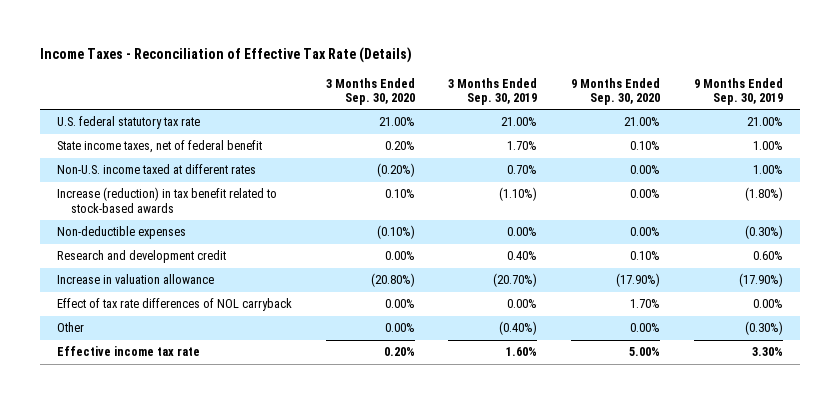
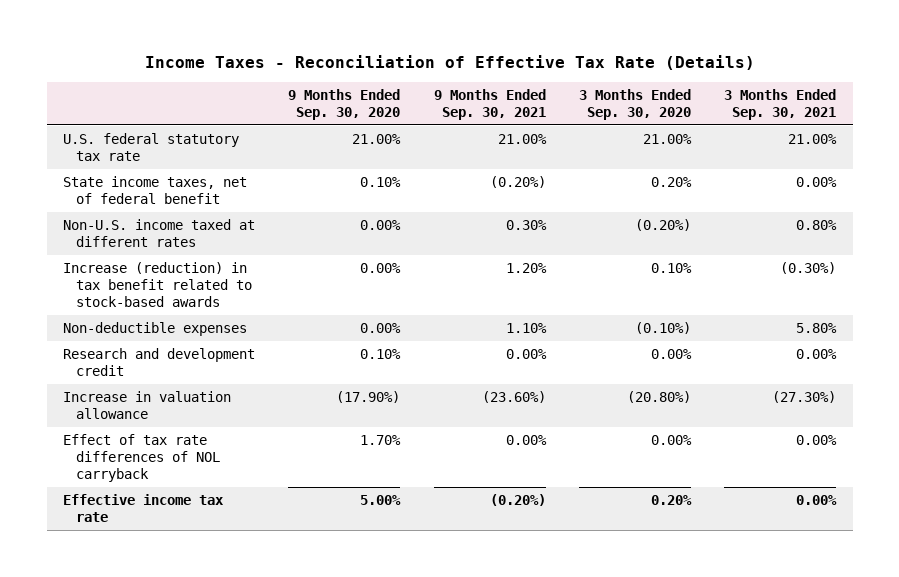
[448,77,538,105] 3 Months Ended Sep. 30, 2019 -> none
[694,77,784,105] 9 Months Ended Sep. 30, 2019 -> none
none -> [433,88,546,120] 9 Months Ended Sep. 30, 2021
none -> [724,88,837,120] 3 Months Ended Sep. 30, 2021
[56,322,84,333] Other -> none

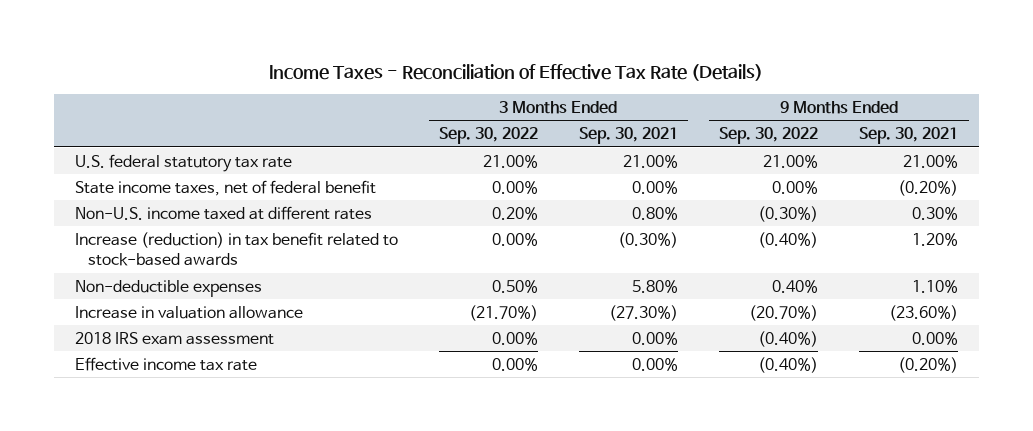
[288,88,401,120] 9 Months Ended Sep. 30, 2020 -> none
[578,88,691,120] 3 Months Ended Sep. 30, 2020 -> none
none -> [438,127,538,145] Sep. 30, 2022
none -> [719,127,819,145] Sep. 30, 2022
[63,347,256,377] Research and development credit -> none
[63,433,220,483] Effect of tax rate differences of NOL carryback -> none
none -> [74,331,274,345] 2018 IRS exam assessment

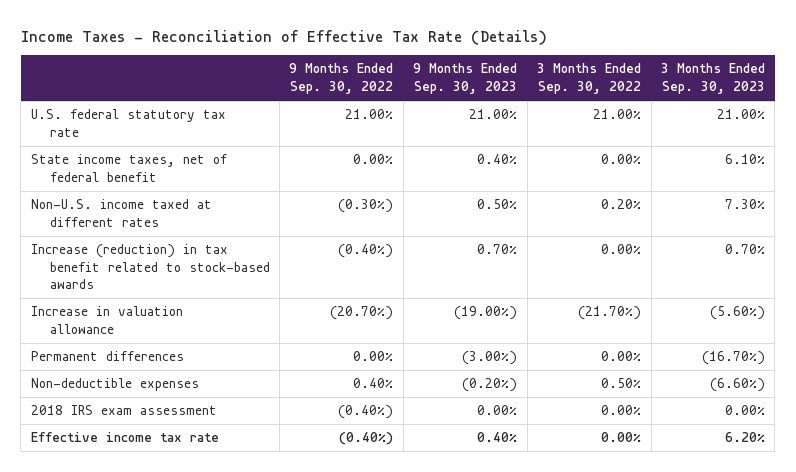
[578,127,678,145] Sep. 30, 2021 -> none
[859,127,959,145] Sep. 30, 2021 -> none
none -> [413,63,518,94] 9 Months Ended Sep. 30, 2023
none -> [661,63,766,94] 3 Months Ended Sep. 30, 2023
none -> [30,351,184,362] Permanent differences
[74,279,262,297] Non-deductible expenses -> [30,378,199,392] Non-deductible expenses

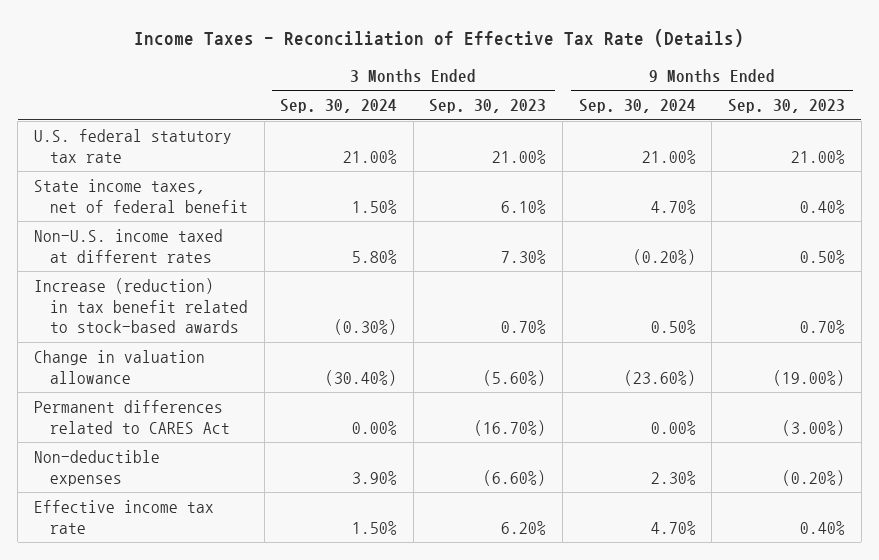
[289,63,394,94] 9 Months Ended Sep. 30, 2022 -> none
[537,63,642,94] 3 Months Ended Sep. 30, 2022 -> none
none -> [280,99,398,114] Sep. 30, 2024
none -> [578,99,696,114] Sep. 30, 2024
[30,306,183,334] Increase in valuation allowance -> [33,350,205,384] Change in valuation allowance
[30,351,184,362] Permanent differences -> [33,400,230,434] Permanent differences related to CARES Act
[30,405,217,416] 2018 IRS exam assessment -> none

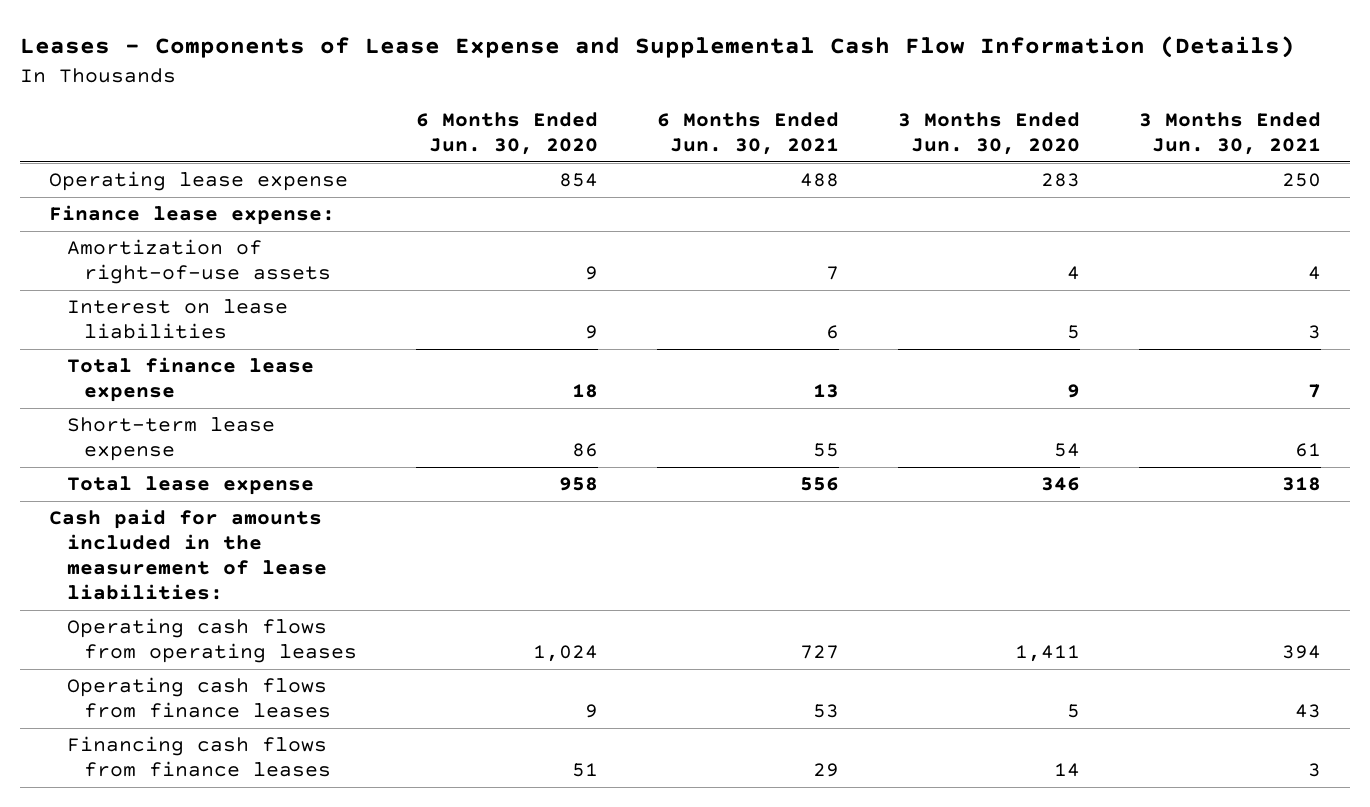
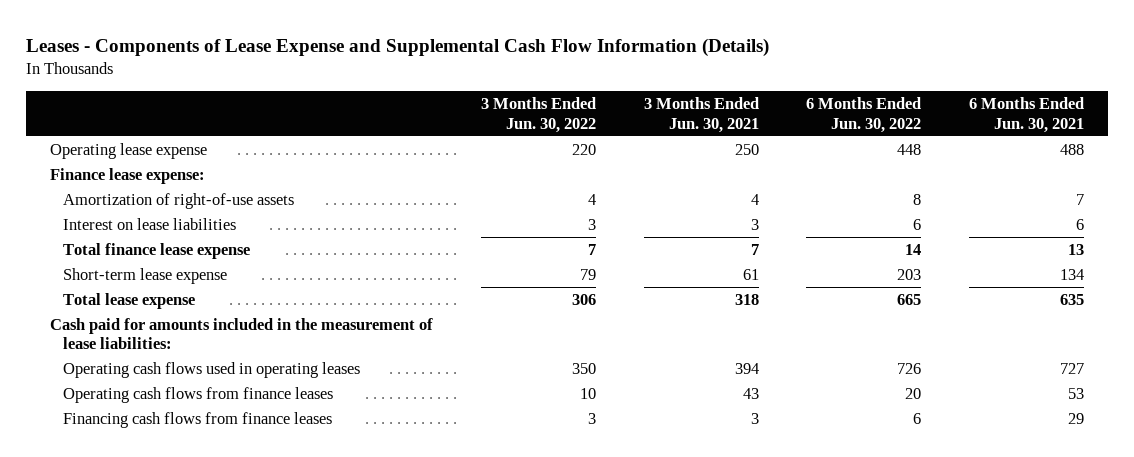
[416,112,599,156] 6 Months Ended Jun. 30, 2020 -> none
[898,112,1081,156] 3 Months Ended Jun. 30, 2020 -> none
none -> [480,96,596,133] 3 Months Ended Jun. 30, 2022
none -> [806,96,922,133] 6 Months Ended Jun. 30, 2022
[813,443,840,458] 55 -> [1060,268,1085,280] 134
[800,477,840,492] 556 -> [1060,293,1085,305] 635
[66,618,358,664] Operating cash flows from operating leases -> [62,361,360,378] Operating cash flows used in operating leases

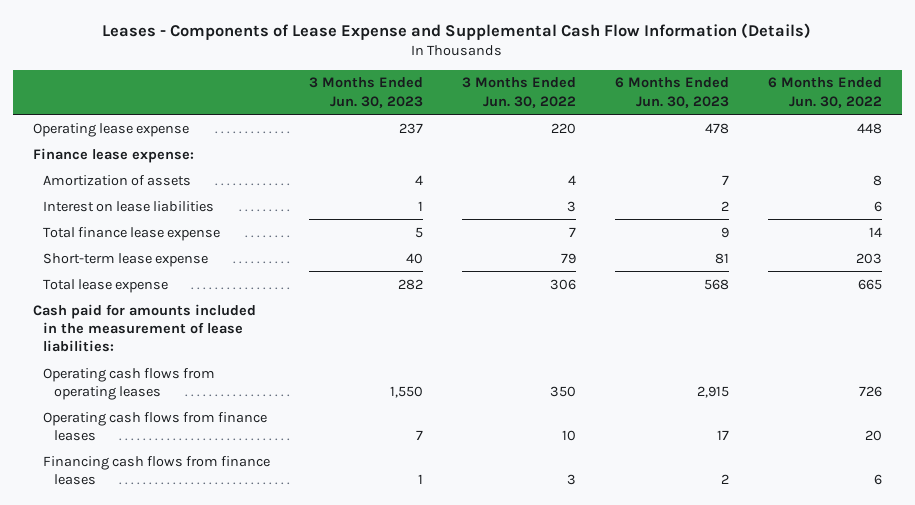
[643,96,759,133] 3 Months Ended Jun. 30, 2021 -> none
[969,96,1085,133] 6 Months Ended Jun. 30, 2021 -> none
none -> [309,77,424,108] 3 Months Ended Jun. 30, 2023
none -> [615,77,730,108] 6 Months Ended Jun. 30, 2023
[62,192,294,209] Amortization of right-of-use assets -> [43,174,192,186] Amortization of assets
[62,361,360,378] Operating cash flows used in operating leases -> [43,367,216,401] Operating cash flows from operating leases

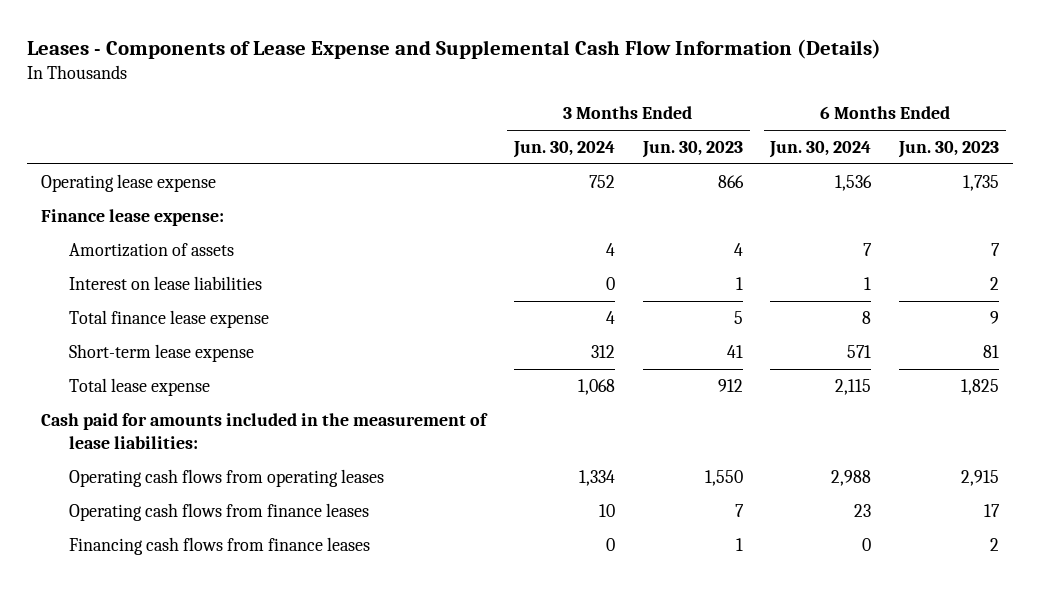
[462,77,577,108] 3 Months Ended Jun. 30, 2022 -> none
[768,77,883,108] 6 Months Ended Jun. 30, 2022 -> none
none -> [513,140,616,158] Jun. 30, 2024
none -> [769,140,872,158] Jun. 30, 2024
[399,122,424,134] 237 -> [717,174,744,188] 866
[705,122,730,134] 478 -> [963,174,1000,191] 1,735
[406,252,424,264] 40 -> [726,344,743,358] 41
[398,278,424,290] 282 -> [717,378,743,392] 912
[704,278,730,290] 568 -> [961,378,1000,395] 1,825

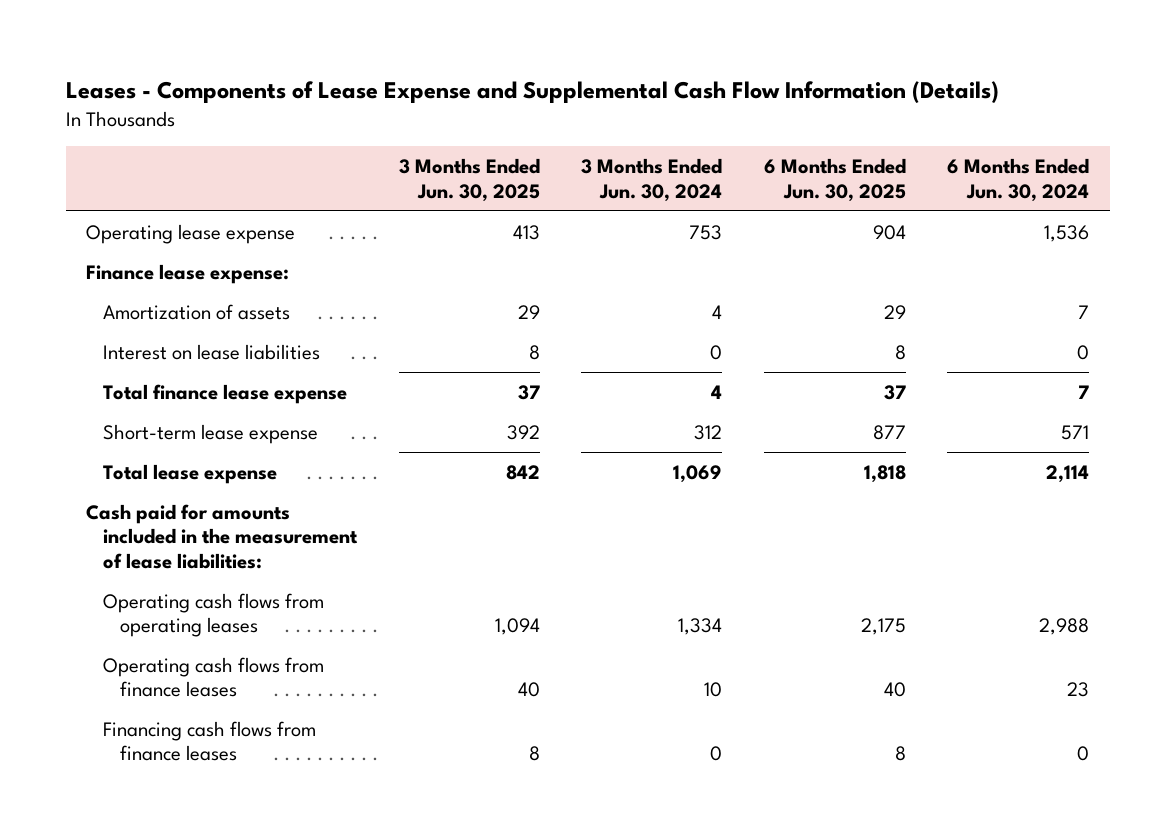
[641,140,743,158] Jun. 30, 2023 -> none
[898,140,1000,158] Jun. 30, 2023 -> none
none -> [398,158,540,202] 3 Months Ended Jun. 30, 2025
none -> [763,158,906,202] 6 Months Ended Jun. 30, 2025
[589,174,616,188] 752 -> [689,224,723,240] 753
[864,276,872,290] 1 -> [1077,344,1090,360] 0
[862,310,872,324] 8 -> [1078,384,1090,399] 7
[578,378,616,395] 1,068 -> [673,464,723,483] 1,069
[835,378,872,395] 2,115 -> [1046,464,1090,483] 2,114

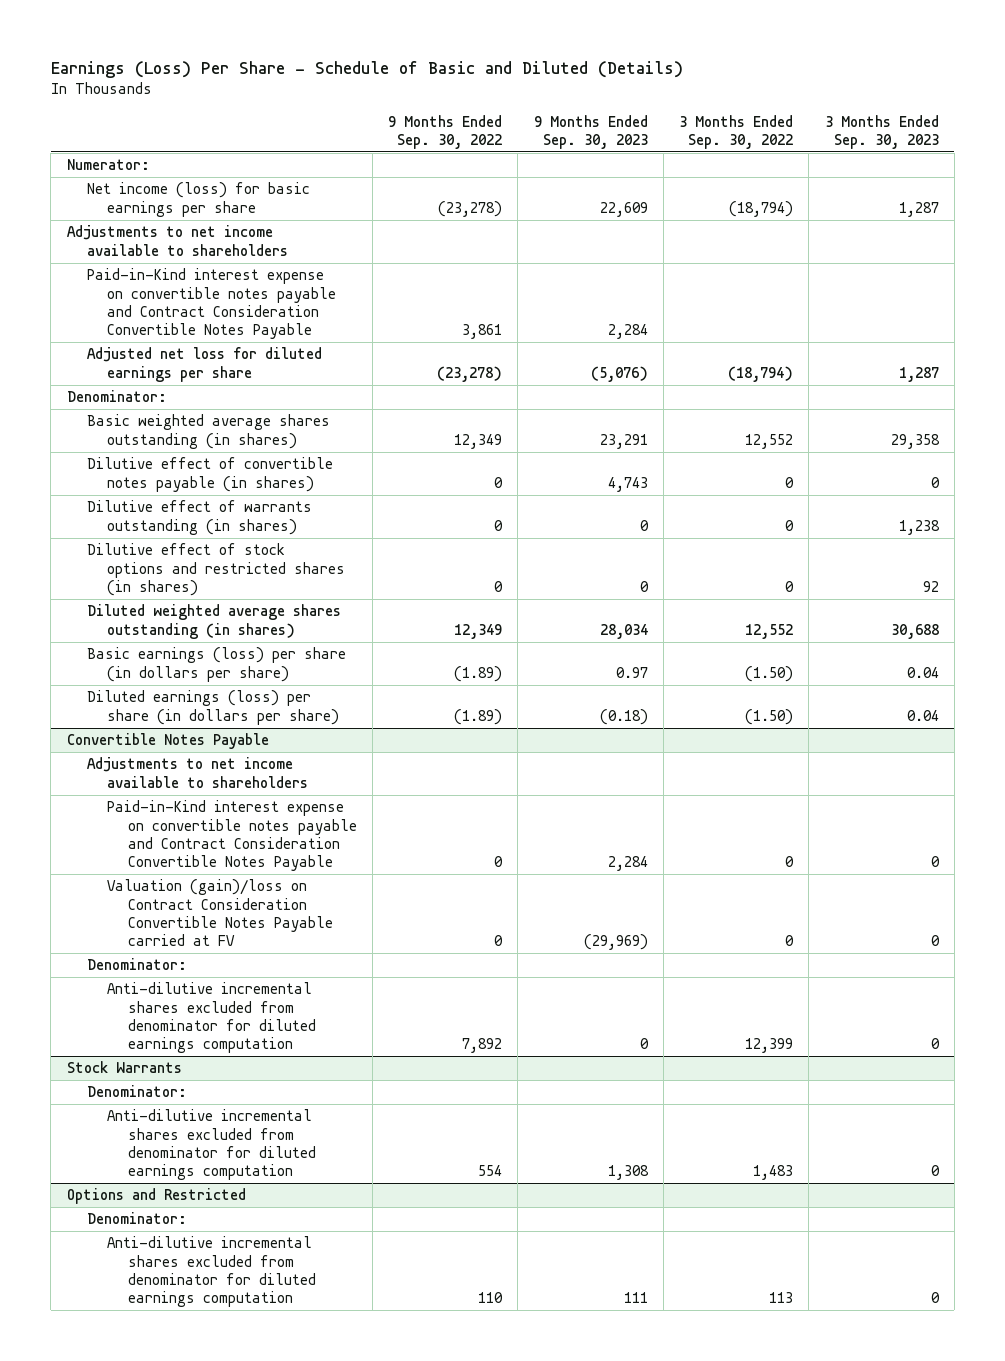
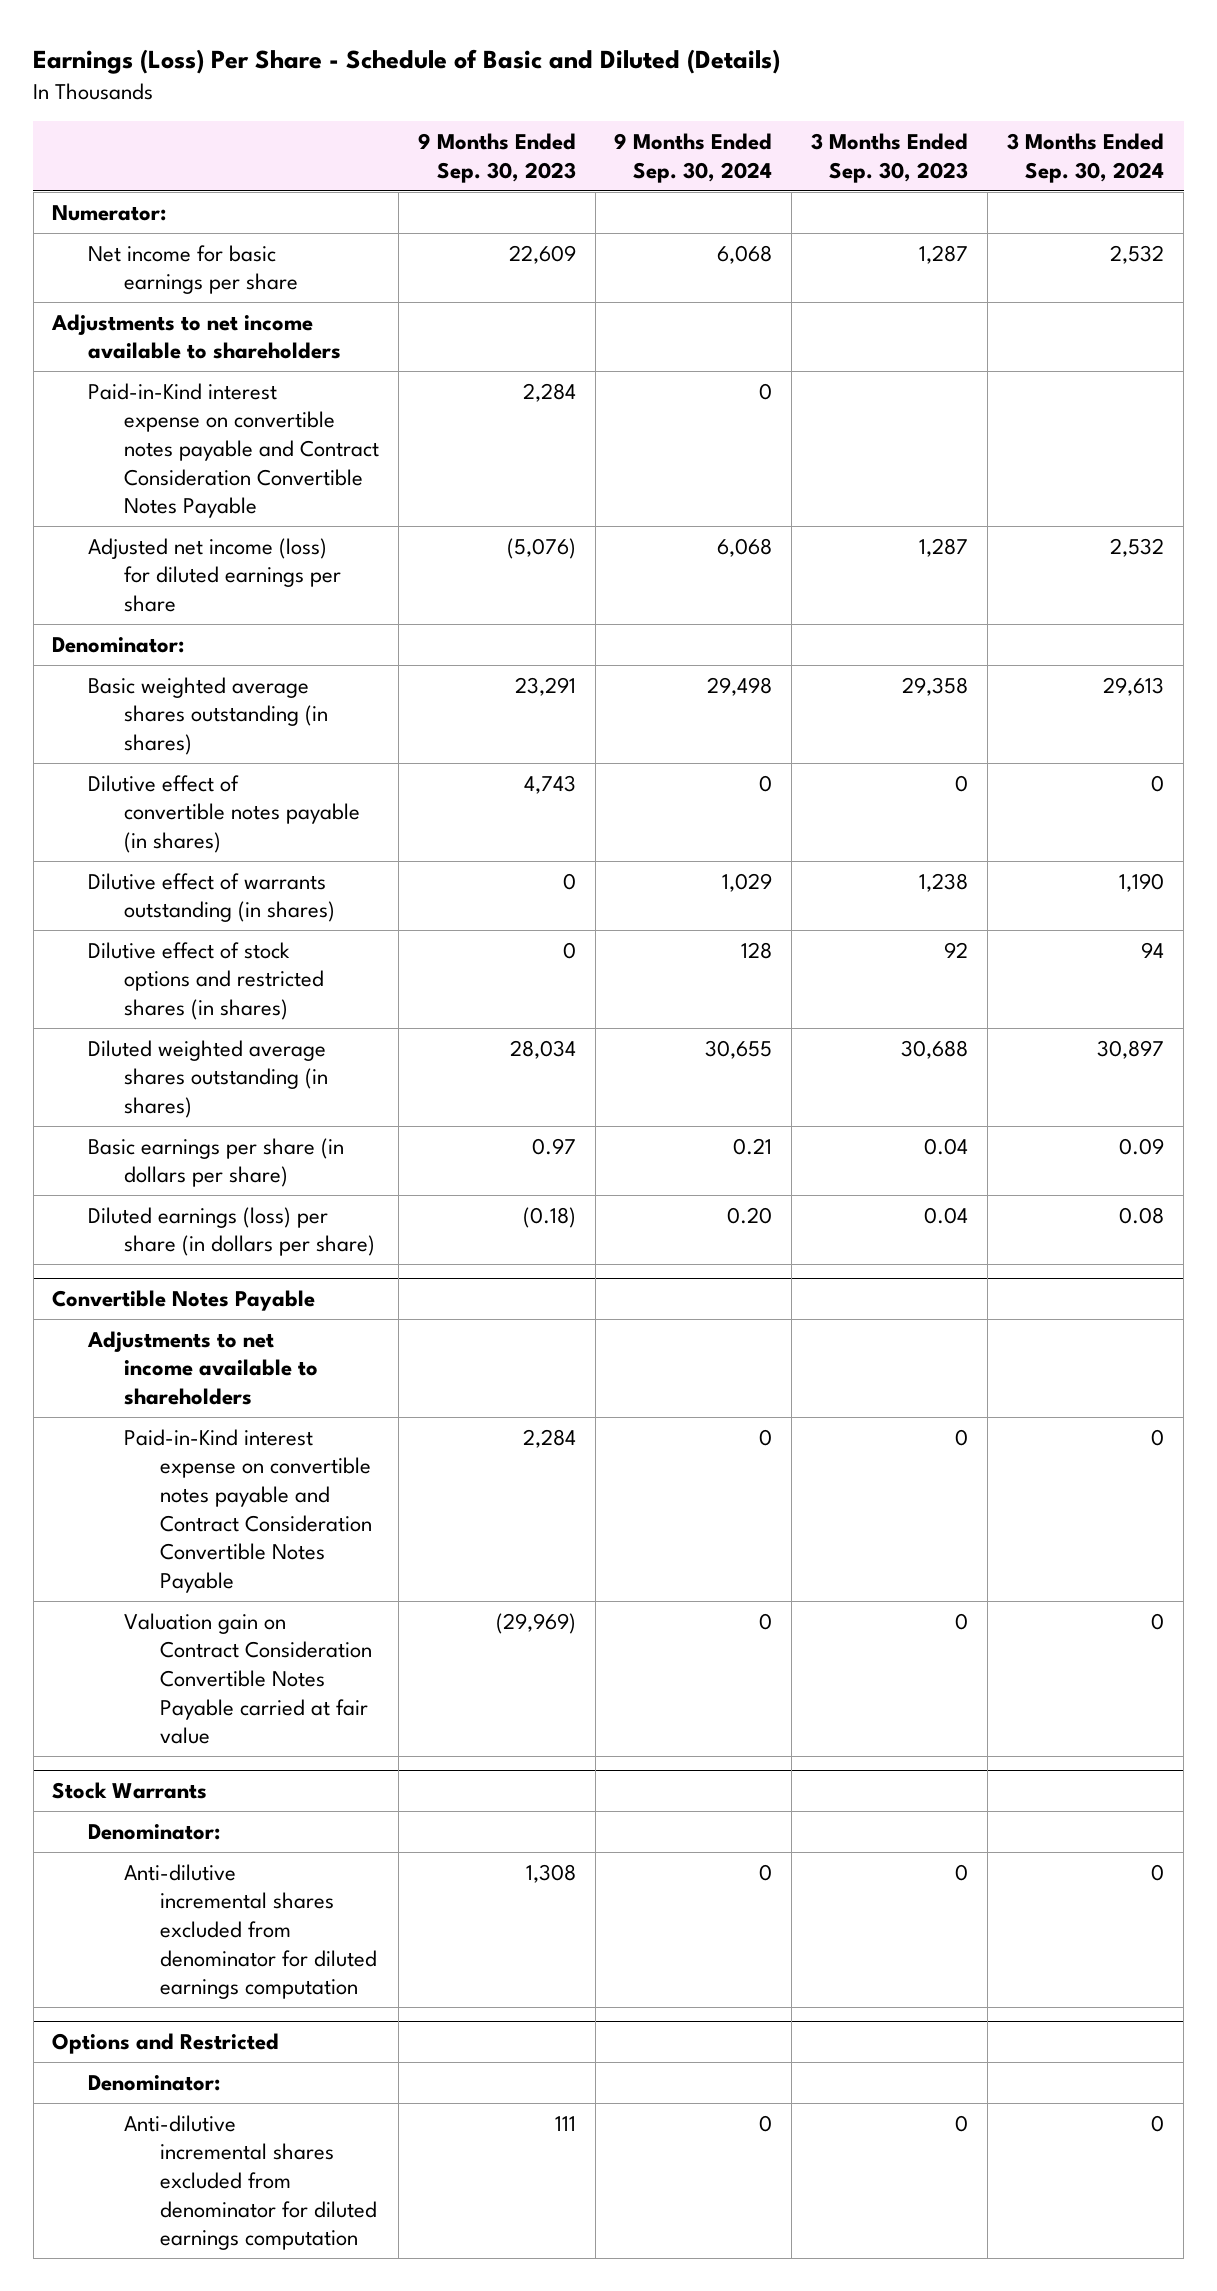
[388,114,503,149] 9 Months Ended Sep. 30, 2022 -> none
[679,114,794,149] 3 Months Ended Sep. 30, 2022 -> none
none -> [614,133,773,183] 9 Months Ended Sep. 30, 2024
none -> [1007,133,1165,183] 3 Months Ended Sep. 30, 2024
[86,182,310,217] Net income (loss) for basic earnings per share -> [88,244,298,295] Net income for basic earnings per share
[86,347,322,382] Adjusted net loss for diluted earnings per share -> [88,537,341,613] Adjusted net income (loss) for diluted earnings per share
[86,647,346,682] Basic earnings (loss) per share (in dollars per share) -> [88,1137,345,1188] Basic earnings per share (in dollars per share)
[86,958,187,971] Denominator: -> none
[107,982,316,1053] Anti-dilutive incremental shares excluded from denominator for diluted earnings computation -> none
[107,879,333,946] Valuation (gain)/loss on Contract Consideration Convertible Notes Payable carried at FV -> [123,1612,372,1745] Valuation gain on Contract Consideration Convertible Notes Payable carried at fair value

